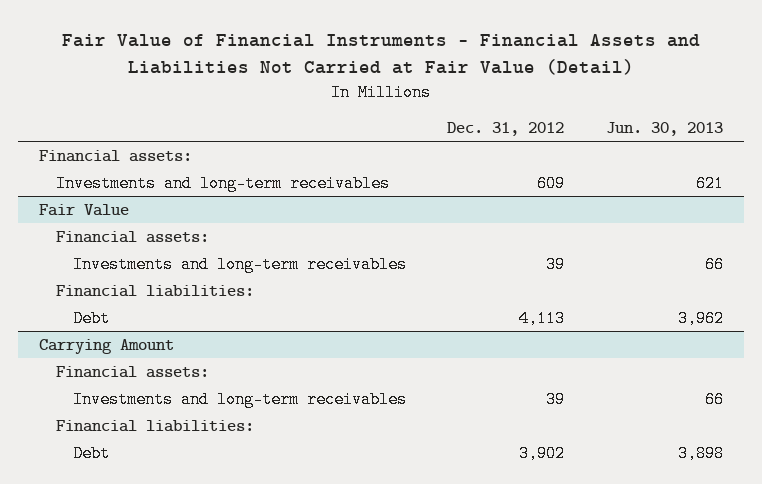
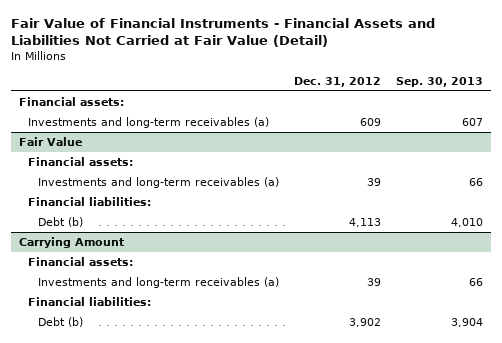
[606,122,724,137] Jun. 30, 2013 -> none
none -> [396,77,484,88] Sep. 30, 2013
[55,174,390,192] Investments and long-term receivables -> [28,116,270,128] Investments and long-term receivables (a)
[72,255,407,273] Investments and long-term receivables -> [37,176,279,188] Investments and long-term receivables (a)
[72,309,110,327] Debt -> [37,216,83,227] Debt (b)
[72,390,407,408] Investments and long-term receivables -> [37,276,279,288] Investments and long-term receivables (a)
[72,444,110,462] Debt -> [37,316,83,327] Debt (b)

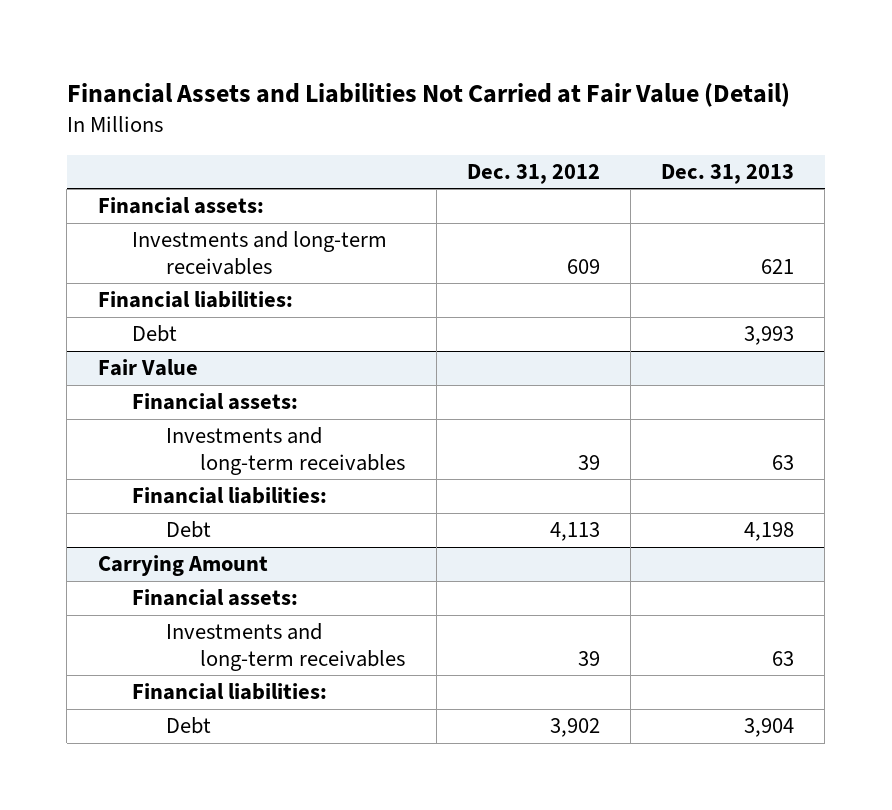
[11,18,436,48] Fair Value of Financial Instruments - Financial Assets and Liabilities Not Carried at Fair Value (Detail) -> [66,82,790,107] Financial Assets and Liabilities Not Carried at Fair Value (Detail)
[396,77,484,88] Sep. 30, 2013 -> none
none -> [661,163,795,184] Dec. 31, 2013
[28,116,270,128] Investments and long-term receivables (a) -> [131,231,387,275] Investments and long-term receivables
none -> [97,291,293,309] Financial liabilities:
none -> [131,325,177,343] Debt
[37,176,279,188] Investments and long-term receivables (a) -> [166,427,406,475] Investments and long-term receivables
[37,216,83,227] Debt (b) -> [166,521,212,539] Debt
[37,276,279,288] Investments and long-term receivables (a) -> [166,623,406,671] Investments and long-term receivables
[37,316,83,327] Debt (b) -> [166,717,212,735] Debt

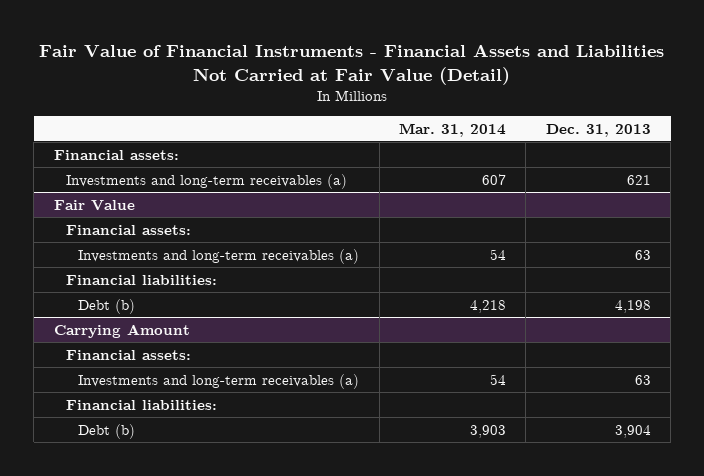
[66,82,790,107] Financial Assets and Liabilities Not Carried at Fair Value (Detail) -> [39,44,665,85] Fair Value of Financial Instruments - Financial Assets and Liabilities Not Carried at Fair Value (Detail)
[466,163,600,184] Dec. 31, 2012 -> none
none -> [398,122,506,137] Mar. 31, 2014
[97,291,293,309] Financial liabilities: -> none
[131,325,177,343] Debt -> none
[131,231,387,275] Investments and long-term receivables -> [65,173,347,189] Investments and long-term receivables (a)
[166,427,406,475] Investments and long-term receivables -> [78,248,360,264] Investments and long-term receivables (a)
[166,521,212,539] Debt -> [78,298,136,314] Debt (b)
[166,623,406,671] Investments and long-term receivables -> [78,373,360,389] Investments and long-term receivables (a)
[166,717,212,735] Debt -> [78,423,136,439] Debt (b)

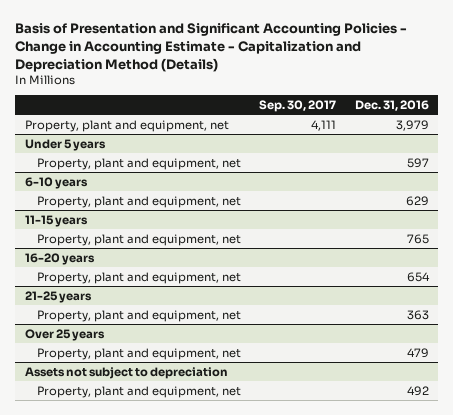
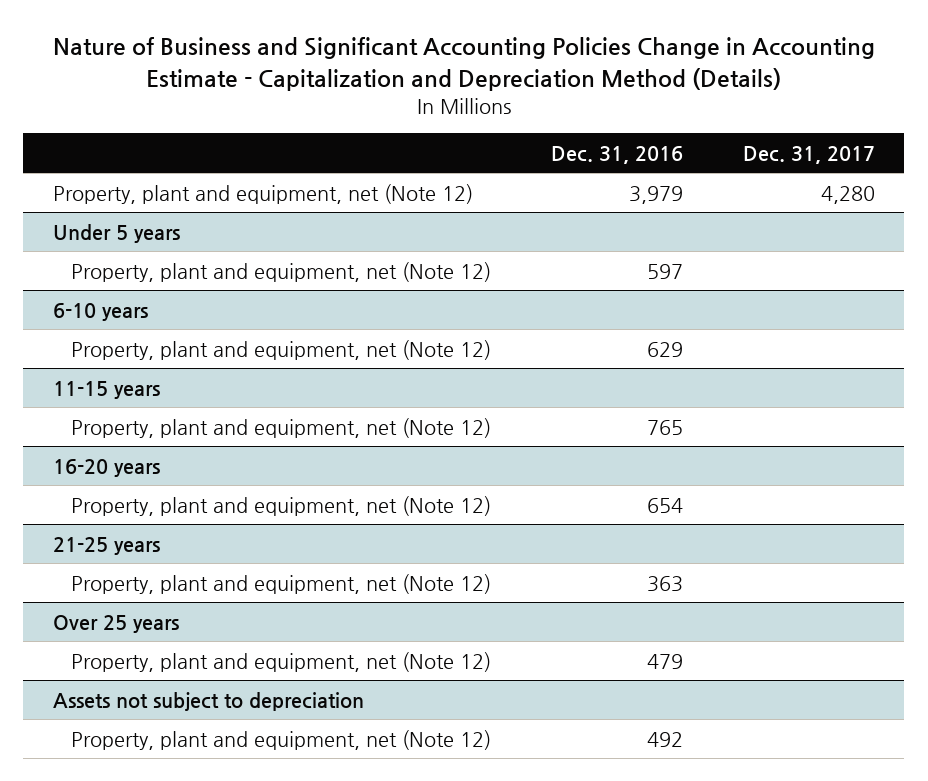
[15,23,408,72] Basis of Presentation and Significant Accounting Policies - Change in Accounting Estimate - Capitalization and Depreciation Method (Details) -> [52,37,875,91] Nature of Business and Significant Accounting Policies Change in Accounting Estimate - Capitalization and Depreciation Method (Details)
[259,99,337,112] Sep. 30, 2017 -> none
none -> [742,145,875,164] Dec. 31, 2017
[24,119,229,132] Property, plant and equipment, net -> [52,183,473,204] Property, plant and equipment, net (Note 12)
[37,157,242,170] Property, plant and equipment, net -> [70,261,491,282] Property, plant and equipment, net (Note 12)
[37,195,242,208] Property, plant and equipment, net -> [70,339,491,360] Property, plant and equipment, net (Note 12)
[37,233,242,246] Property, plant and equipment, net -> [70,417,491,438] Property, plant and equipment, net (Note 12)
[37,271,242,284] Property, plant and equipment, net -> [70,495,491,516] Property, plant and equipment, net (Note 12)
[37,309,242,322] Property, plant and equipment, net -> [70,573,491,594] Property, plant and equipment, net (Note 12)
[37,347,242,360] Property, plant and equipment, net -> [70,651,491,672] Property, plant and equipment, net (Note 12)
[37,385,242,398] Property, plant and equipment, net -> [70,729,491,750] Property, plant and equipment, net (Note 12)

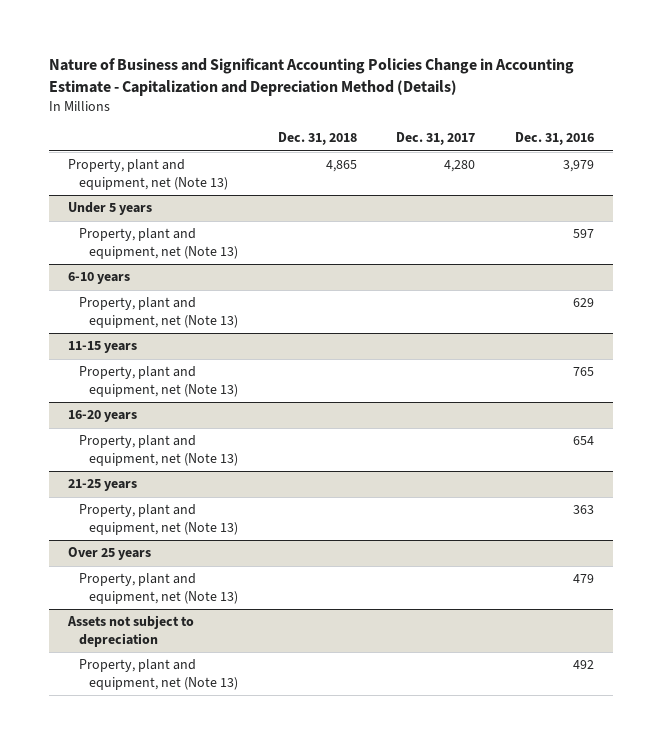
none -> [277,132,357,146] Dec. 31, 2018
[52,183,473,204] Property, plant and equipment, net (Note 12) -> [68,159,228,190] Property, plant and equipment, net (Note 13)
[70,261,491,282] Property, plant and equipment, net (Note 12) -> [78,228,238,259] Property, plant and equipment, net (Note 13)
[70,339,491,360] Property, plant and equipment, net (Note 12) -> [78,297,238,328] Property, plant and equipment, net (Note 13)
[70,417,491,438] Property, plant and equipment, net (Note 12) -> [78,366,238,397] Property, plant and equipment, net (Note 13)
[70,495,491,516] Property, plant and equipment, net (Note 12) -> [78,435,238,466] Property, plant and equipment, net (Note 13)
[70,573,491,594] Property, plant and equipment, net (Note 12) -> [78,504,238,535] Property, plant and equipment, net (Note 13)
[70,651,491,672] Property, plant and equipment, net (Note 12) -> [78,573,238,604] Property, plant and equipment, net (Note 13)
[70,729,491,750] Property, plant and equipment, net (Note 12) -> [78,659,238,690] Property, plant and equipment, net (Note 13)

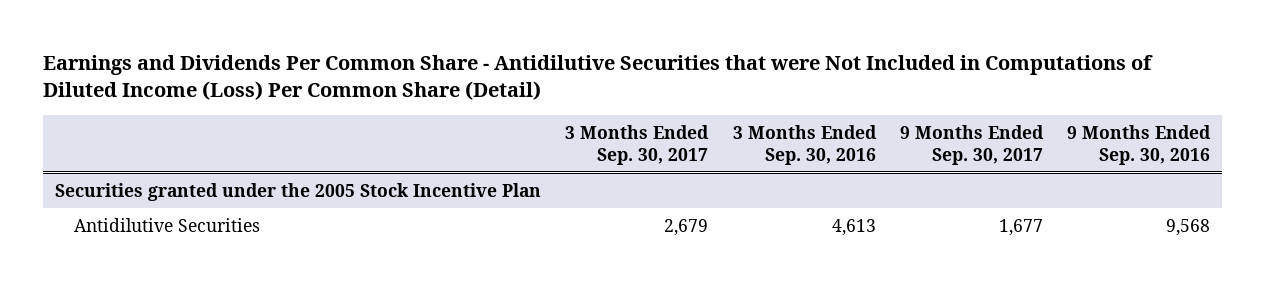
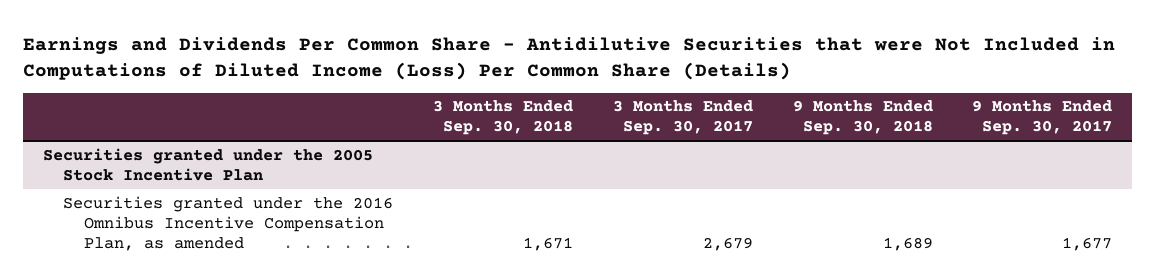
[42,55,1153,101] Earnings and Dividends Per Common Share - Antidilutive Securities that were Not Included in Computations of Diluted Income (Loss) Per Common Share (Detail) -> [23,36,1116,80] Earnings and Dividends Per Common Share - Antidilutive Securities that were Not Included in Computations of Diluted Income (Loss) Per Common Share (Details)
[732,124,877,165] 3 Months Ended Sep. 30, 2016 -> none
[1067,124,1212,165] 9 Months Ended Sep. 30, 2016 -> none
none -> [433,100,574,136] 3 Months Ended Sep. 30, 2018
none -> [792,100,933,136] 9 Months Ended Sep. 30, 2018
[73,217,260,232] Antidilutive Securities -> [63,195,394,251] Securities granted under the 2016 Omnibus Incentive Compensation Plan, as amended

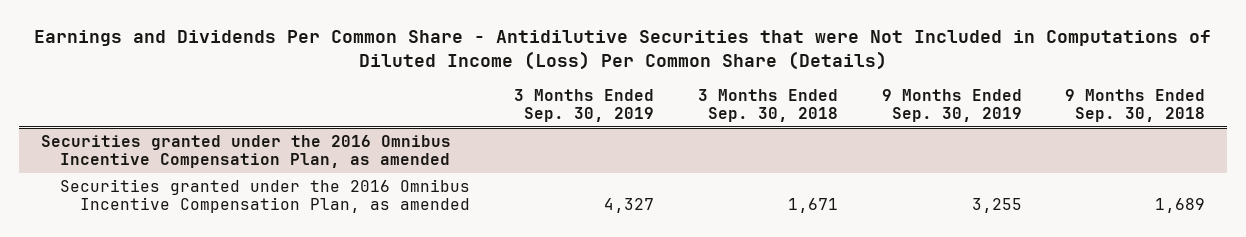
[612,100,753,136] 3 Months Ended Sep. 30, 2017 -> none
[972,100,1113,136] 9 Months Ended Sep. 30, 2017 -> none
none -> [514,88,655,123] 3 Months Ended Sep. 30, 2019
none -> [881,88,1022,123] 9 Months Ended Sep. 30, 2019
[43,147,374,181] Securities granted under the 2005 Stock Incentive Plan -> [41,135,452,169] Securities granted under the 2016 Omnibus Incentive Compensation Plan, as amended

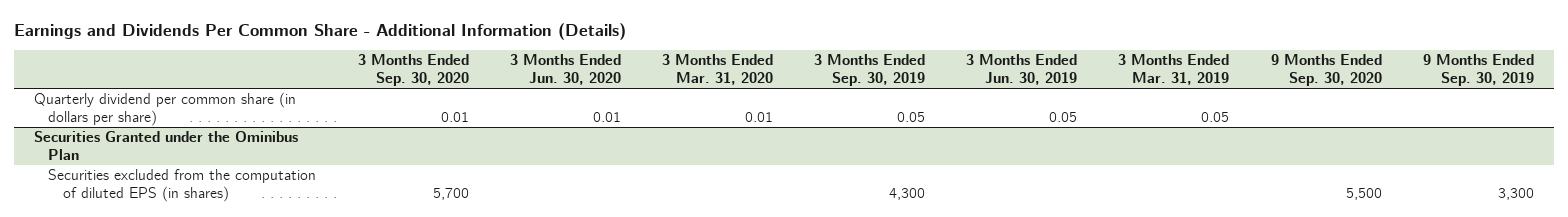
[34,29,1212,70] Earnings and Dividends Per Common Share - Antidilutive Securities that were Not Included in Computations of Diluted Income (Loss) Per Common Share (Details) -> [13,22,626,40] Earnings and Dividends Per Common Share - Additional Information (Details)
[697,88,838,123] 3 Months Ended Sep. 30, 2018 -> none
[1065,88,1206,123] 9 Months Ended Sep. 30, 2018 -> none
none -> [357,54,469,86] 3 Months Ended Sep. 30, 2020
none -> [509,54,621,85] 3 Months Ended Jun. 30, 2020
none -> [661,54,773,85] 3 Months Ended Mar. 31, 2020
none -> [966,54,1078,85] 3 Months Ended Jun. 30, 2019
none -> [1118,54,1230,85] 3 Months Ended Mar. 31, 2019
none -> [1270,54,1382,86] 9 Months Ended Sep. 30, 2020
[60,179,471,214] Securities granted under the 2016 Omnibus Incentive Compensation Plan, as amended -> none
none -> [34,92,297,126] Quarterly dividend per common share (in dollars per share)
[41,135,452,169] Securities granted under the 2016 Omnibus Incentive Compensation Plan, as amended -> [34,131,299,160] Securities Granted under the Ominibus Plan
none -> [48,169,317,202] Securities excluded from the computation of diluted EPS (in shares)

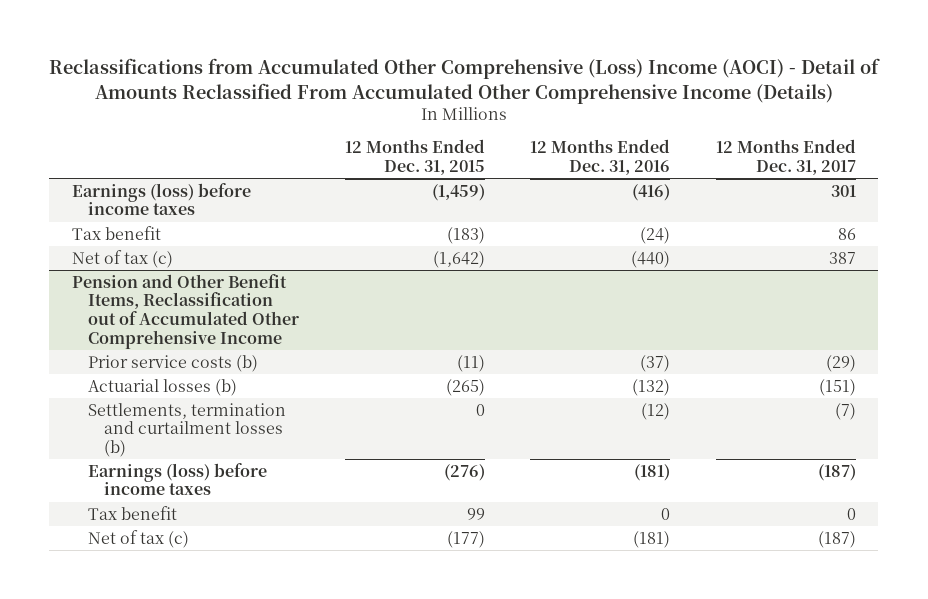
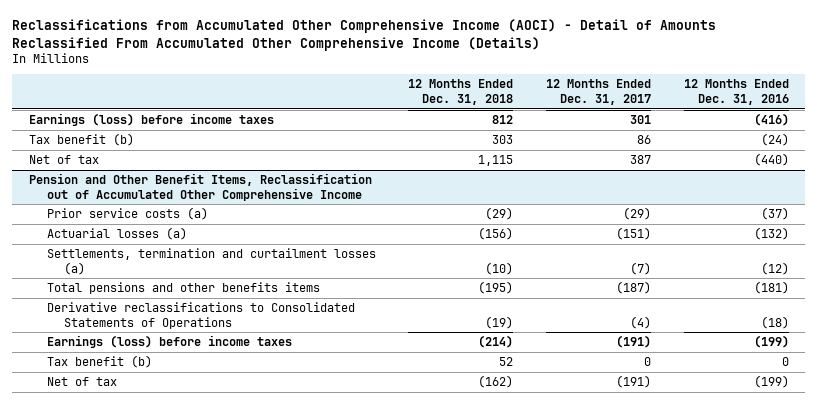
[48,58,880,104] Reclassifications from Accumulated Other Comprehensive (Loss) Income (AOCI) - Detail of Amounts Reclassified From Accumulated Other Comprehensive Income (Details) -> [12,18,717,51] Reclassifications from Accumulated Other Comprehensive Income (AOCI) - Detail of Amounts Reclassified From Accumulated Other Comprehensive Income (Details)
[344,139,485,176] 12 Months Ended Dec. 31, 2015 -> none
none -> [408,79,514,106] 12 Months Ended Dec. 31, 2018
[72,225,162,240] Tax benefit -> [28,133,134,147] Tax benefit (b)
[72,249,174,268] Net of tax (c) -> [28,155,99,165] Net of tax
[88,354,259,372] Prior service costs (b) -> [46,207,208,221] Prior service costs (a)
[88,378,238,396] Actuarial losses (b) -> [46,227,187,241] Actuarial losses (a)
[88,402,287,458] Settlements, termination and curtailment losses (b) -> [46,248,376,275] Settlements, termination and curtailment losses (a)
none -> [46,282,320,295] Total pensions and other benefits items
none -> [46,302,355,329] Derivative reclassifications to Consolidated Statements of Operations
[634,463,671,481] (181) -> [753,335,789,349] (199)
[817,463,856,481] (187) -> [616,335,652,349] (191)
[88,505,178,520] Tax benefit -> [46,355,152,369] Tax benefit (b)
[88,529,190,548] Net of tax (c) -> [46,377,117,387] Net of tax
[633,530,671,548] (181) -> [753,375,789,389] (199)
[817,530,856,548] (187) -> [616,375,652,389] (191)

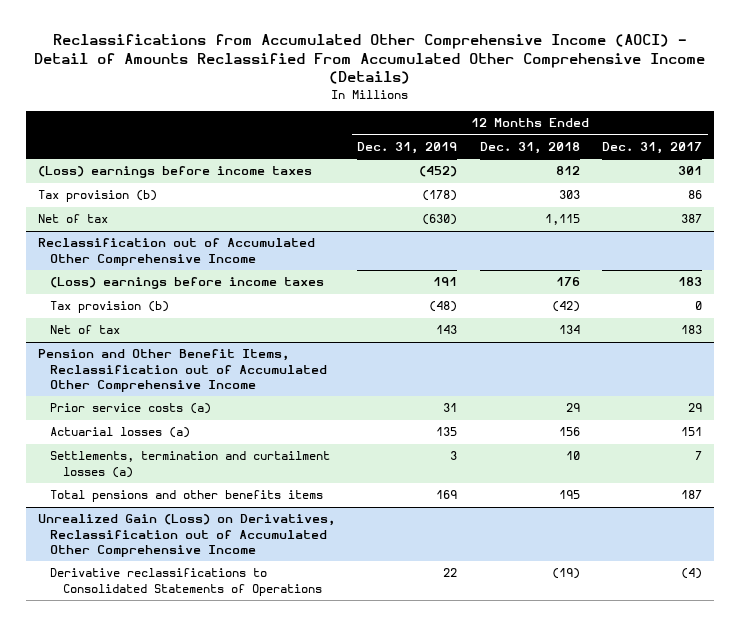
[683,79,789,106] 12 Months Ended Dec. 31, 2016 -> none
none -> [357,142,458,155] Dec. 31, 2019
[28,113,274,127] Earnings (loss) before income taxes -> [37,166,312,179] (Loss) earnings before income taxes
[28,133,134,147] Tax benefit (b) -> [37,190,157,203] Tax provision (b)
none -> [37,238,315,266] Reclassification out of Accumulated Other Comprehensive Income
none -> [50,277,325,290] (Loss) earnings before income taxes
none -> [50,301,170,314] Tax provision (b)
none -> [50,325,121,335] Net of tax
[485,207,514,221] (29) -> [565,403,580,413] 29
[623,207,652,221] (29) -> [688,403,703,413] 29
[478,227,514,241] (156) -> [558,427,580,437] 156
[616,227,652,241] (151) -> [681,427,703,437] 151
[485,261,514,275] (10) -> [565,451,580,461] 10
[630,261,652,275] (7) -> [695,451,703,461] 7
[478,281,514,295] (195) -> [558,490,580,500] 195
[616,281,652,295] (187) -> [681,490,703,500] 187
none -> [37,514,335,557] Unrealized Gain (Loss) on Derivatives, Reclassification out of Accumulated Other Comprehensive Income
[46,335,292,349] Earnings (loss) before income taxes -> none
[46,355,152,369] Tax benefit (b) -> none
[46,377,117,387] Net of tax -> none

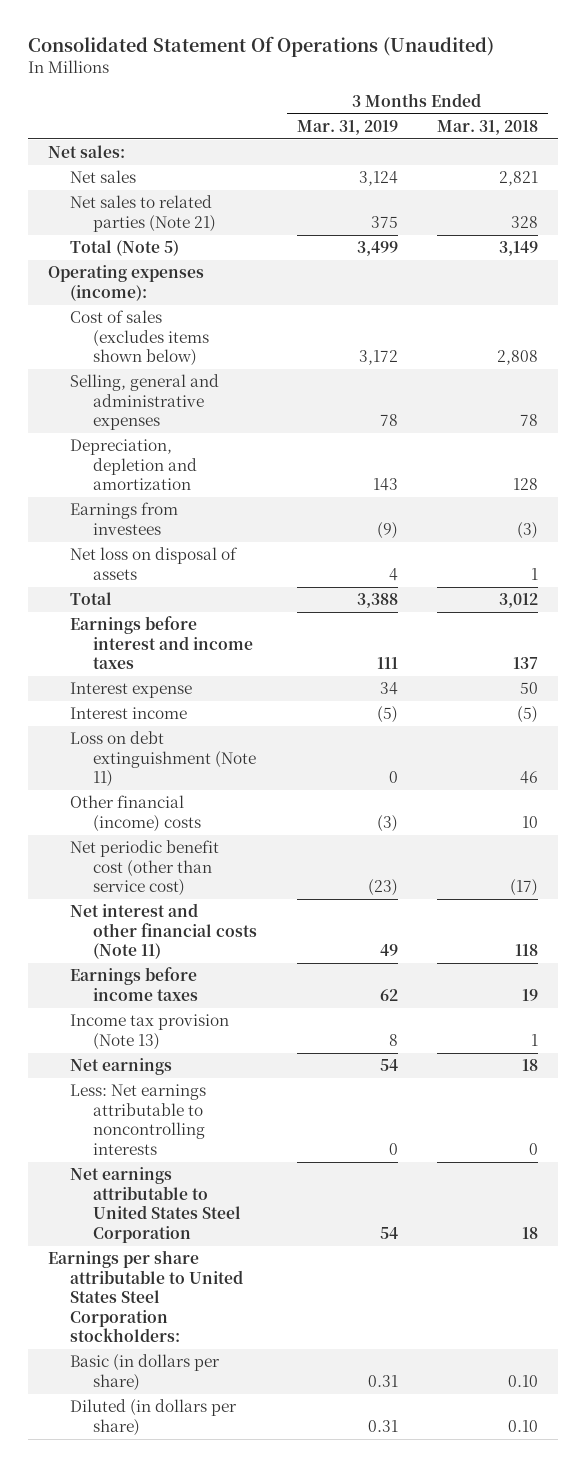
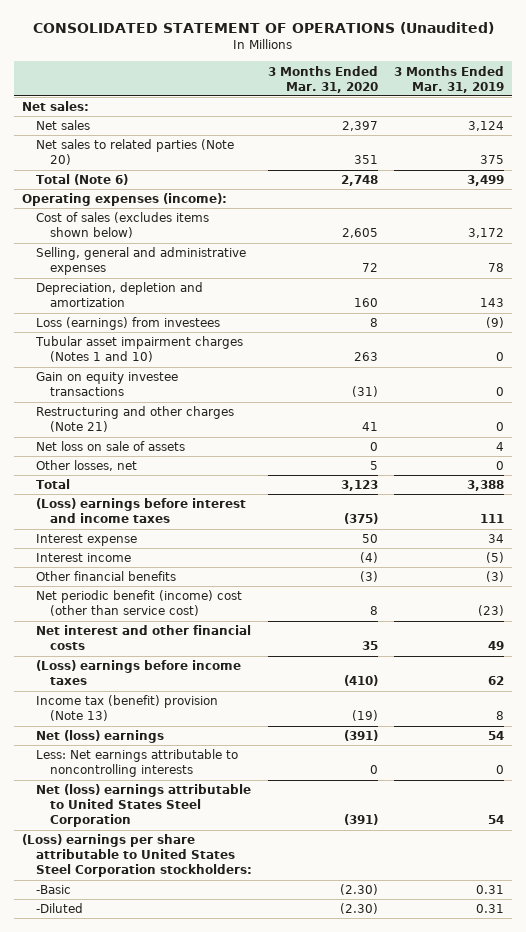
[27,35,494,57] Consolidated Statement Of Operations (Unaudited) -> [32,21,494,34] CONSOLIDATED STATEMENT OF OPERATIONS (Unaudited)
[437,119,539,135] Mar. 31, 2018 -> none
none -> [267,65,378,93] 3 Months Ended Mar. 31, 2020
[70,195,217,232] Net sales to related parties (Note 21) -> [35,139,234,166] Net sales to related parties (Note 20)
[70,240,180,257] Total (Note 5) -> [35,174,128,186] Total (Note 6)
[70,502,179,535] Earnings from investees -> [35,317,220,331] Loss (earnings) from investees
none -> [34,336,243,363] Tubular asset impairment charges (Notes 1 and 10)
none -> [35,372,178,397] Gain on equity investee transactions
none -> [35,406,234,433] Restructuring and other charges (Note 21)
[70,547,239,580] Net loss on disposal of assets -> [35,441,185,452] Net loss on sale of assets
none -> [35,460,137,472] Other losses, net
[70,616,254,670] Earnings before interest and income taxes -> [35,498,246,524] (Loss) earnings before interest and income taxes
[70,731,257,788] Loss on debt extinguishment (Note 11) -> none
[70,795,202,832] Other financial (income) costs -> [35,571,176,582] Other financial benefits
[70,840,220,897] Net periodic benefit cost (other than service cost) -> [35,590,242,617] Net periodic benefit (income) cost (other than service cost)
[70,903,258,960] Net interest and other financial costs (Note 11) -> [35,625,251,651] Net interest and other financial costs
[70,967,199,1001] Earnings before income taxes -> [35,660,241,686] (Loss) earnings before income taxes
[70,1014,230,1050] Income tax provision (Note 13) -> [35,695,218,722] Income tax (benefit) provision (Note 13)
[70,1058,173,1076] Net earnings -> [35,730,164,744] Net (loss) earnings
[70,1167,242,1243] Net earnings attributable to United States Steel Corporation -> [35,784,251,828] Net (loss) earnings attributable to United States Steel Corporation
[47,1250,244,1343] Earnings per share attributable to United States Steel Corporation stockholders: -> [21,834,252,878] (Loss) earnings per share attributable to United States Steel Corporation stockholders:
[70,1354,221,1391] Basic (in dollars per share) -> [35,885,71,895] -Basic
[70,1399,238,1436] Diluted (in dollars per share) -> [35,903,83,914] -Diluted

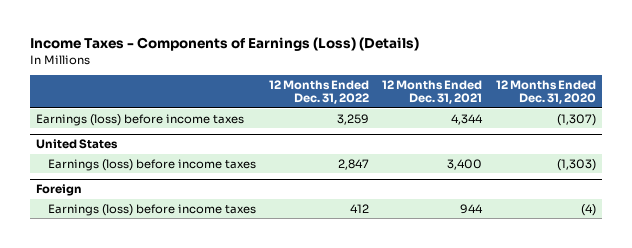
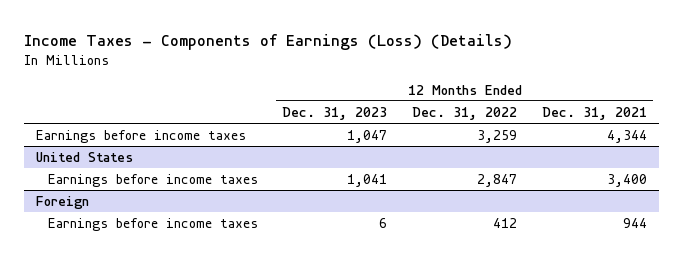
[495,79,596,105] 12 Months Ended Dec. 31, 2020 -> none
none -> [282,107,388,121] Dec. 31, 2023
[36,113,245,126] Earnings (loss) before income taxes -> [36,130,247,144] Earnings before income taxes
[48,158,257,171] Earnings (loss) before income taxes -> [47,174,258,188] Earnings before income taxes
[48,203,257,216] Earnings (loss) before income taxes -> [47,218,258,232] Earnings before income taxes

